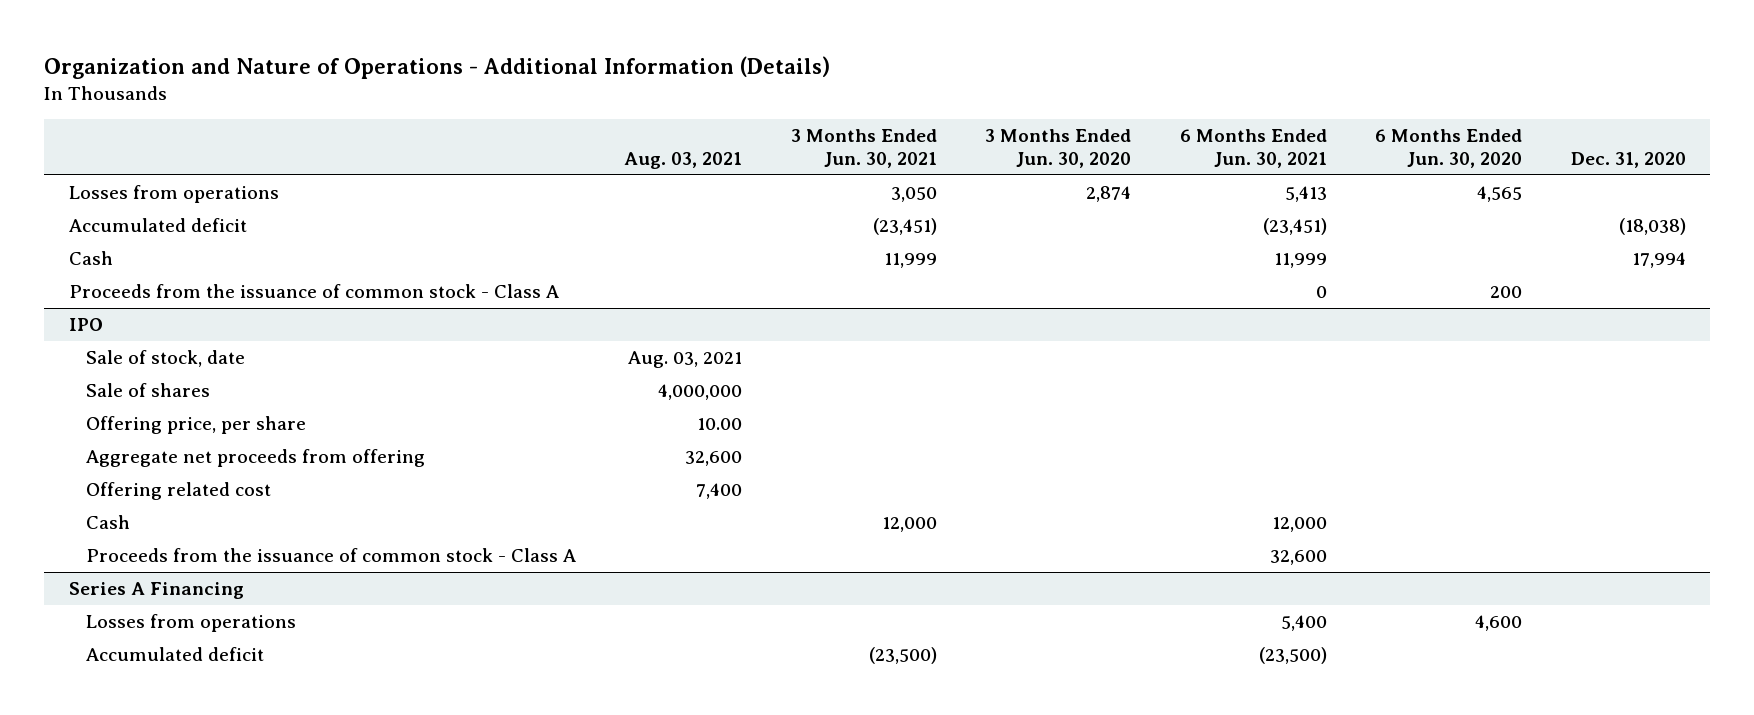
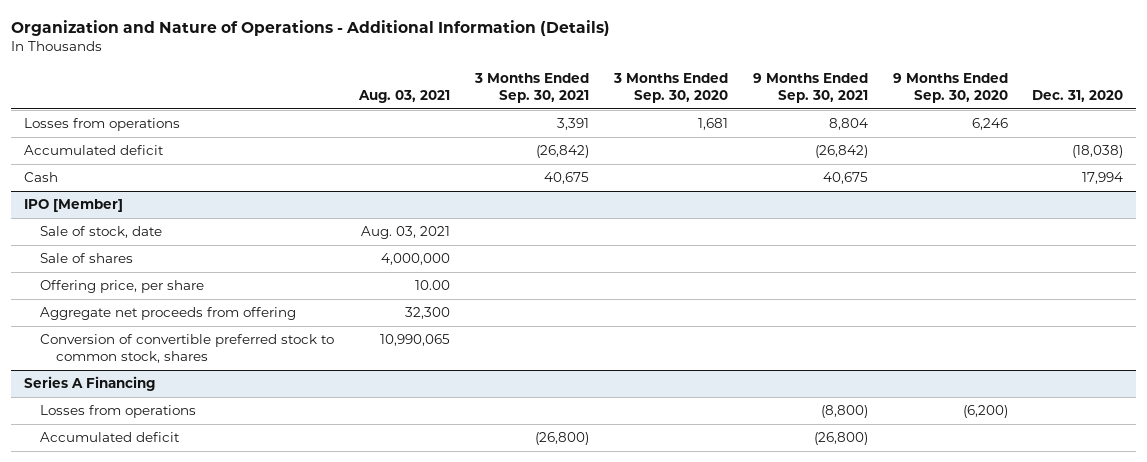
[790,129,937,168] 3 Months Ended Jun. 30, 2021 -> none
[985,129,1132,168] 3 Months Ended Jun. 30, 2020 -> none
[1179,129,1327,168] 6 Months Ended Jun. 30, 2021 -> none
[1375,129,1523,168] 6 Months Ended Jun. 30, 2020 -> none
none -> [473,72,589,103] 3 Months Ended Sep. 30, 2021
none -> [612,72,728,103] 3 Months Ended Sep. 30, 2020
none -> [752,72,868,103] 9 Months Ended Sep. 30, 2021
none -> [892,72,1008,103] 9 Months Ended Sep. 30, 2020
[68,284,559,299] Proceeds from the issuance of common stock - Class A -> none
[68,318,103,332] IPO -> [23,199,123,213] IPO [Member]
[85,482,271,501] Offering related cost -> none
[85,515,130,530] Cash -> none
[85,548,576,563] Proceeds from the issuance of common stock - Class A -> none
[685,451,743,467] 32,600 -> [404,307,450,320] 32,300
none -> [40,334,335,364] Conversion of convertible preferred stock to common stock, shares

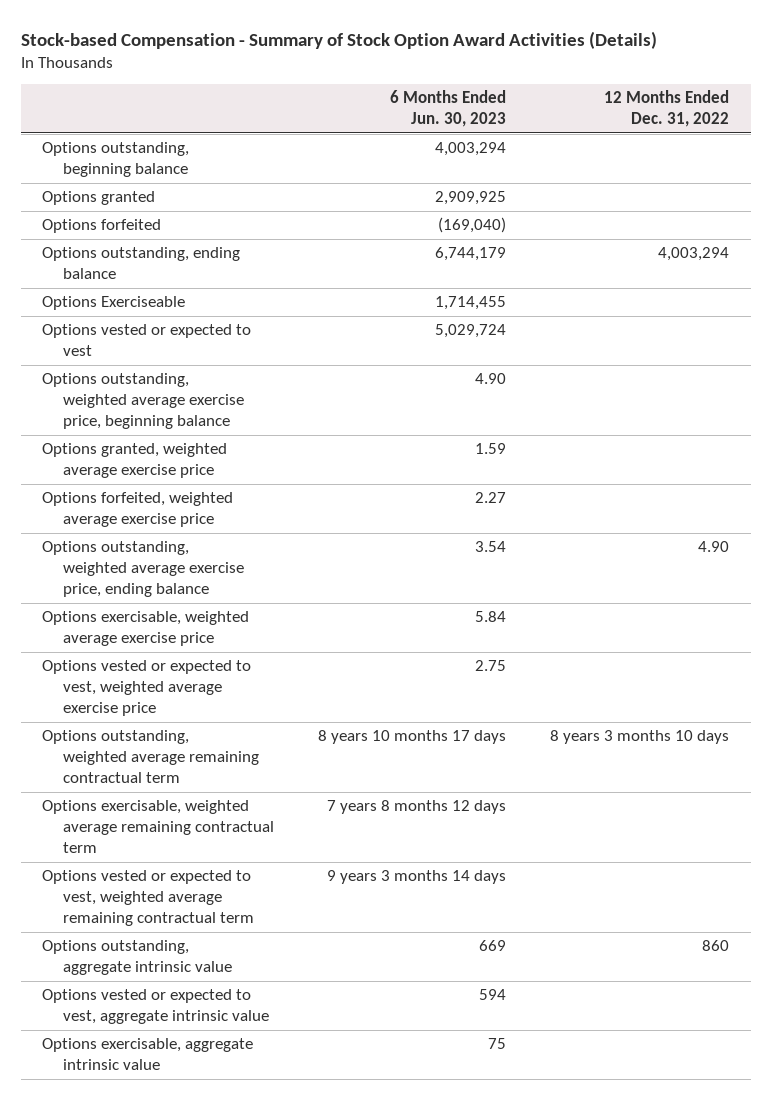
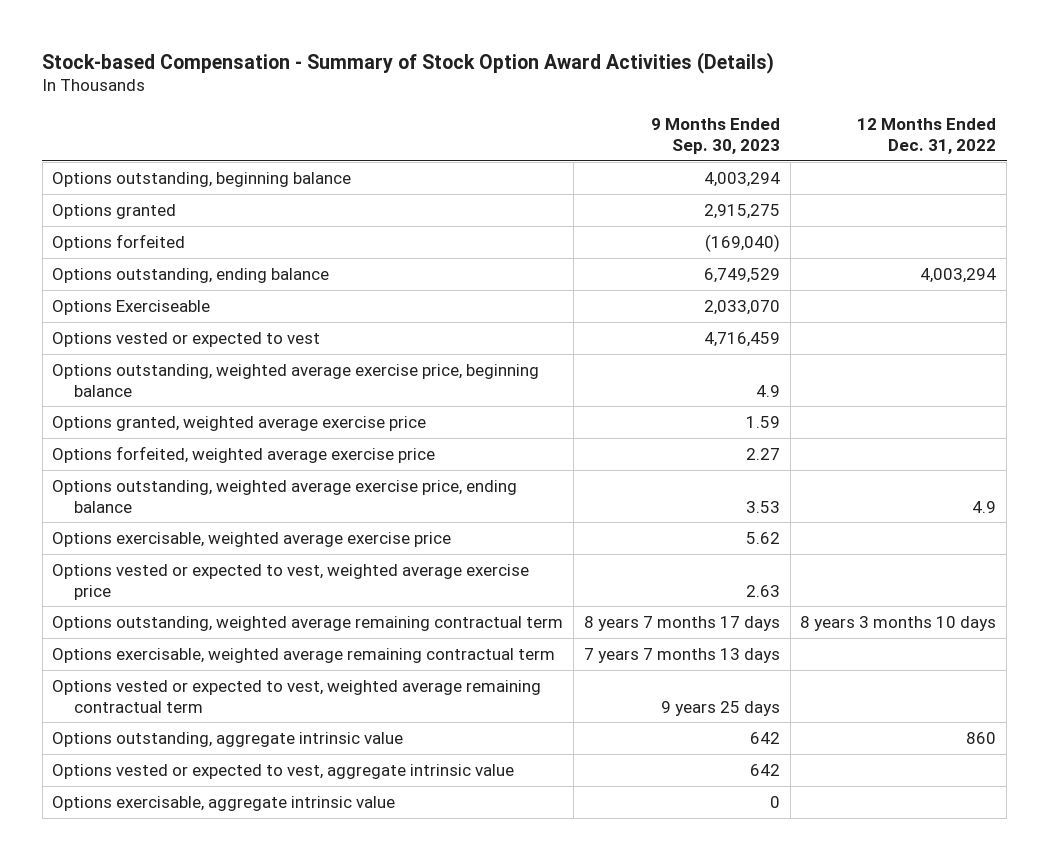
[389,90,506,128] 6 Months Ended Jun. 30, 2023 -> none
none -> [650,118,780,155] 9 Months Ended Sep. 30, 2023
[697,541,729,553] 4.90 -> [972,500,997,513] 4.9

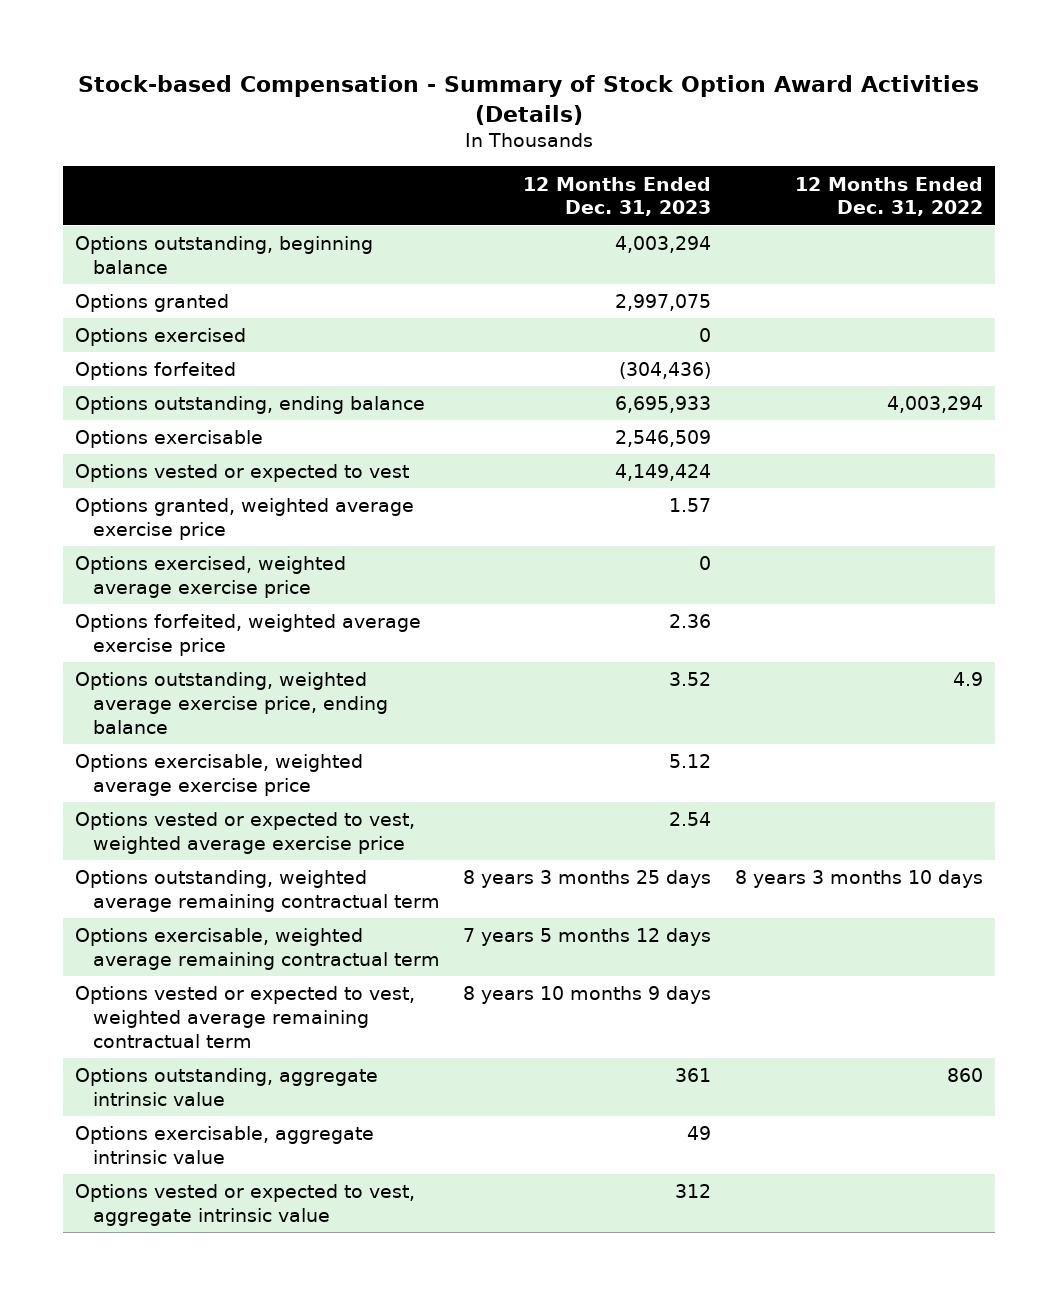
[650,118,780,155] 9 Months Ended Sep. 30, 2023 -> none
none -> [523,176,712,217] 12 Months Ended Dec. 31, 2023
none -> [74,328,246,347] Options exercised
[52,299,211,315] Options Exerciseable -> [74,430,263,449] Options exercisable
[52,363,540,397] Options outstanding, weighted average exercise price, beginning balance -> none
none -> [74,556,346,599] Options exercised, weighted average exercise price
[52,763,515,779] Options vested or expected to vest, aggregate intrinsic value -> [74,1184,415,1227] Options vested or expected to vest, aggregate intrinsic value

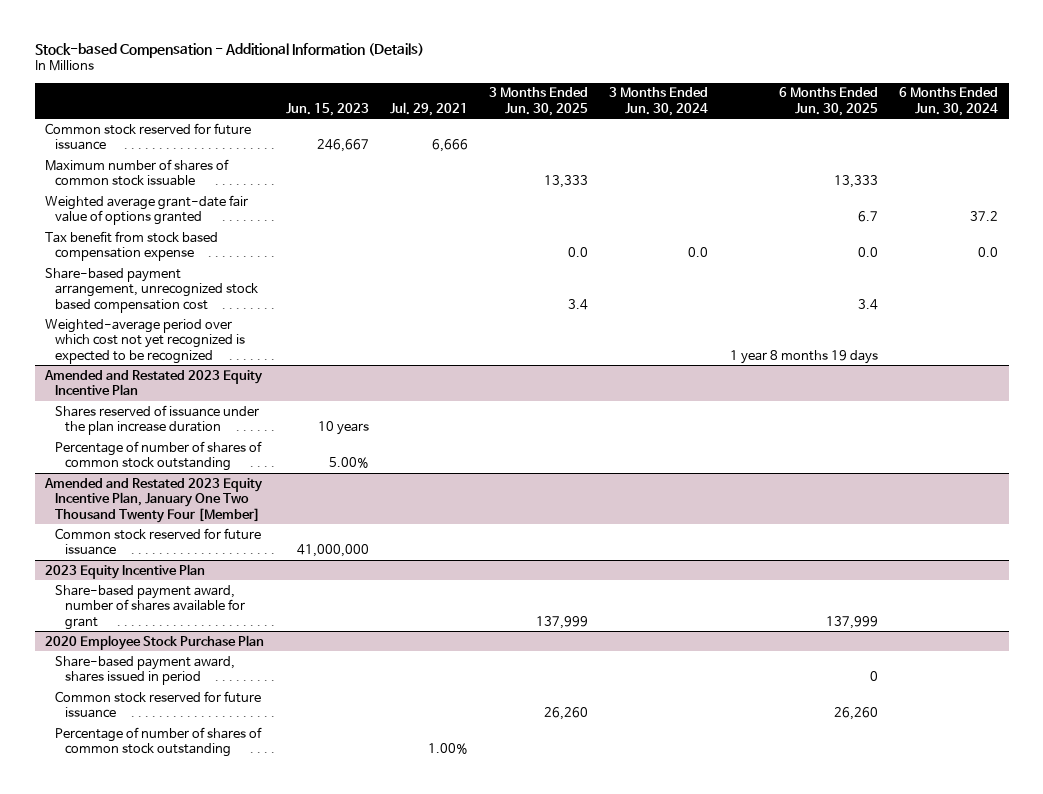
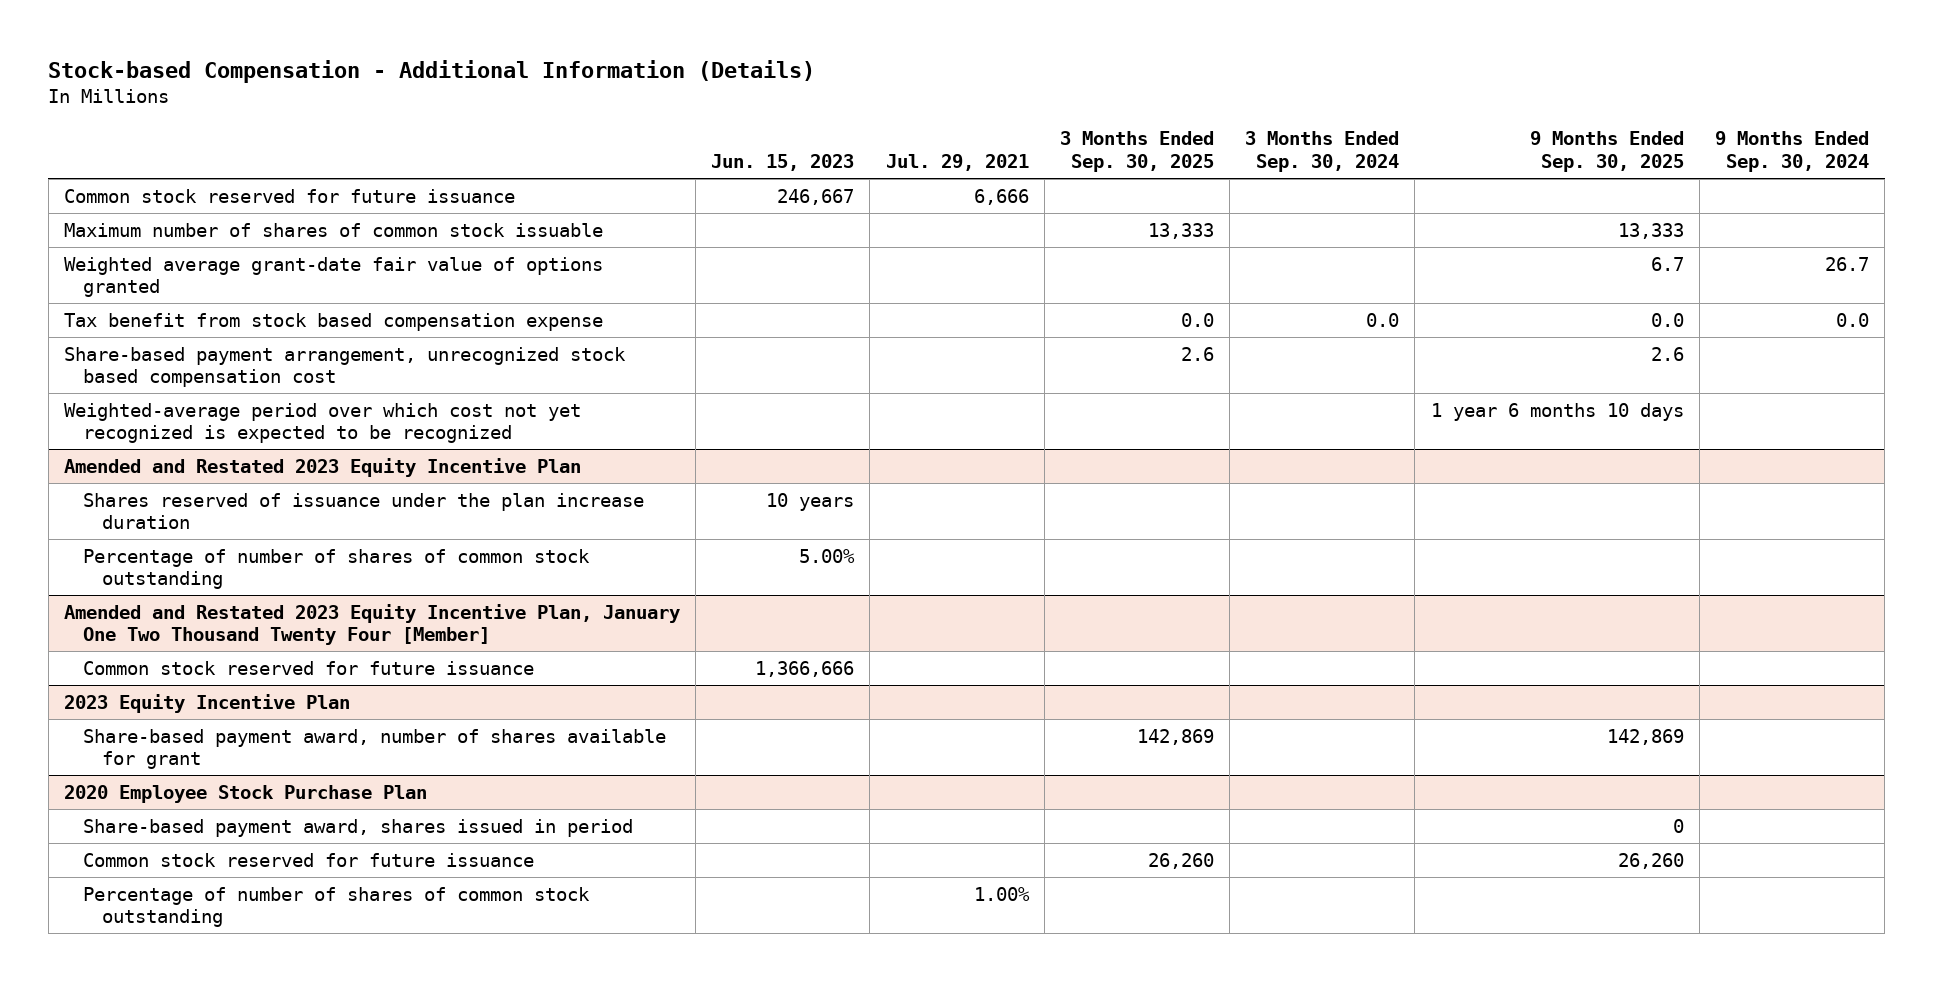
[489,87,589,116] 3 Months Ended Jun. 30, 2025 -> none
[609,87,709,116] 3 Months Ended Jun. 30, 2024 -> none
[778,87,878,116] 6 Months Ended Jun. 30, 2025 -> none
[899,87,999,116] 6 Months Ended Jun. 30, 2024 -> none
none -> [1059,131,1214,173] 3 Months Ended Sep. 30, 2025
none -> [1245,131,1400,173] 3 Months Ended Sep. 30, 2024
none -> [1529,131,1684,173] 9 Months Ended Sep. 30, 2025
none -> [1714,131,1869,173] 9 Months Ended Sep. 30, 2024
[296,544,369,558] 41,000,000 -> [755,660,855,677] 1,366,666

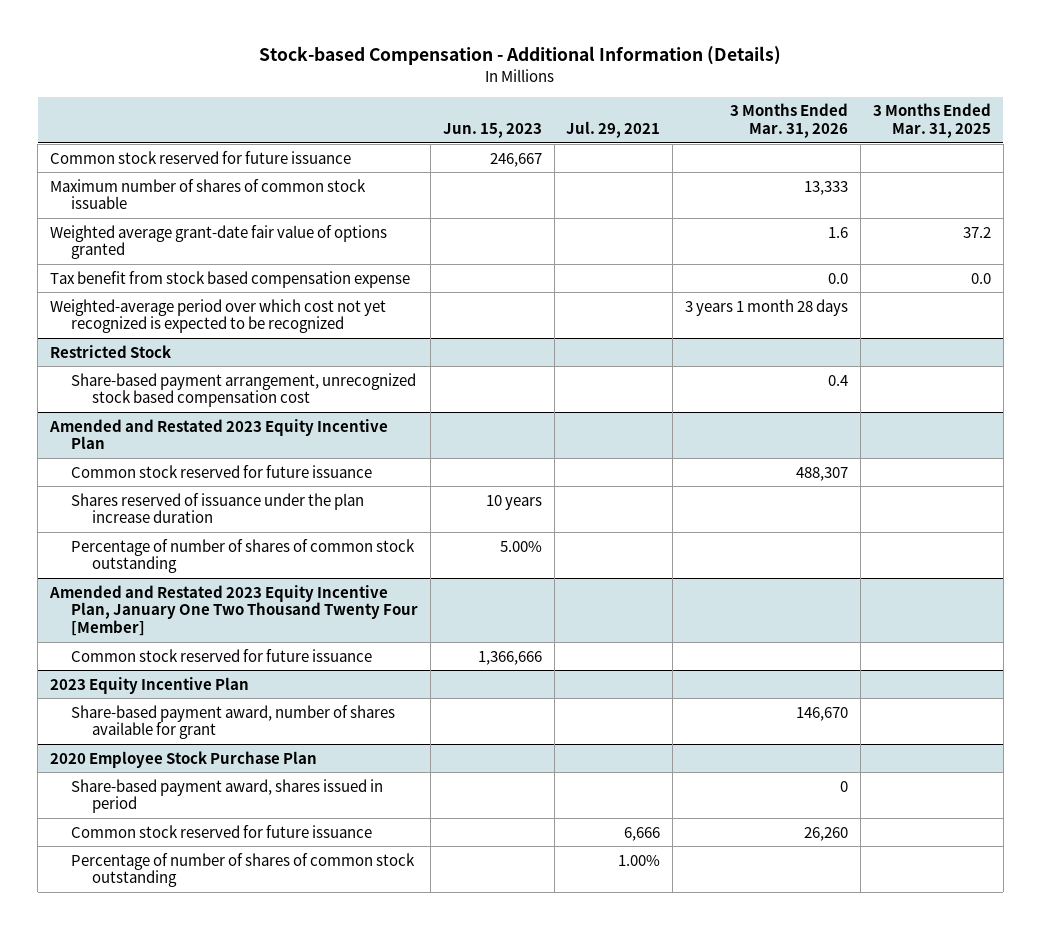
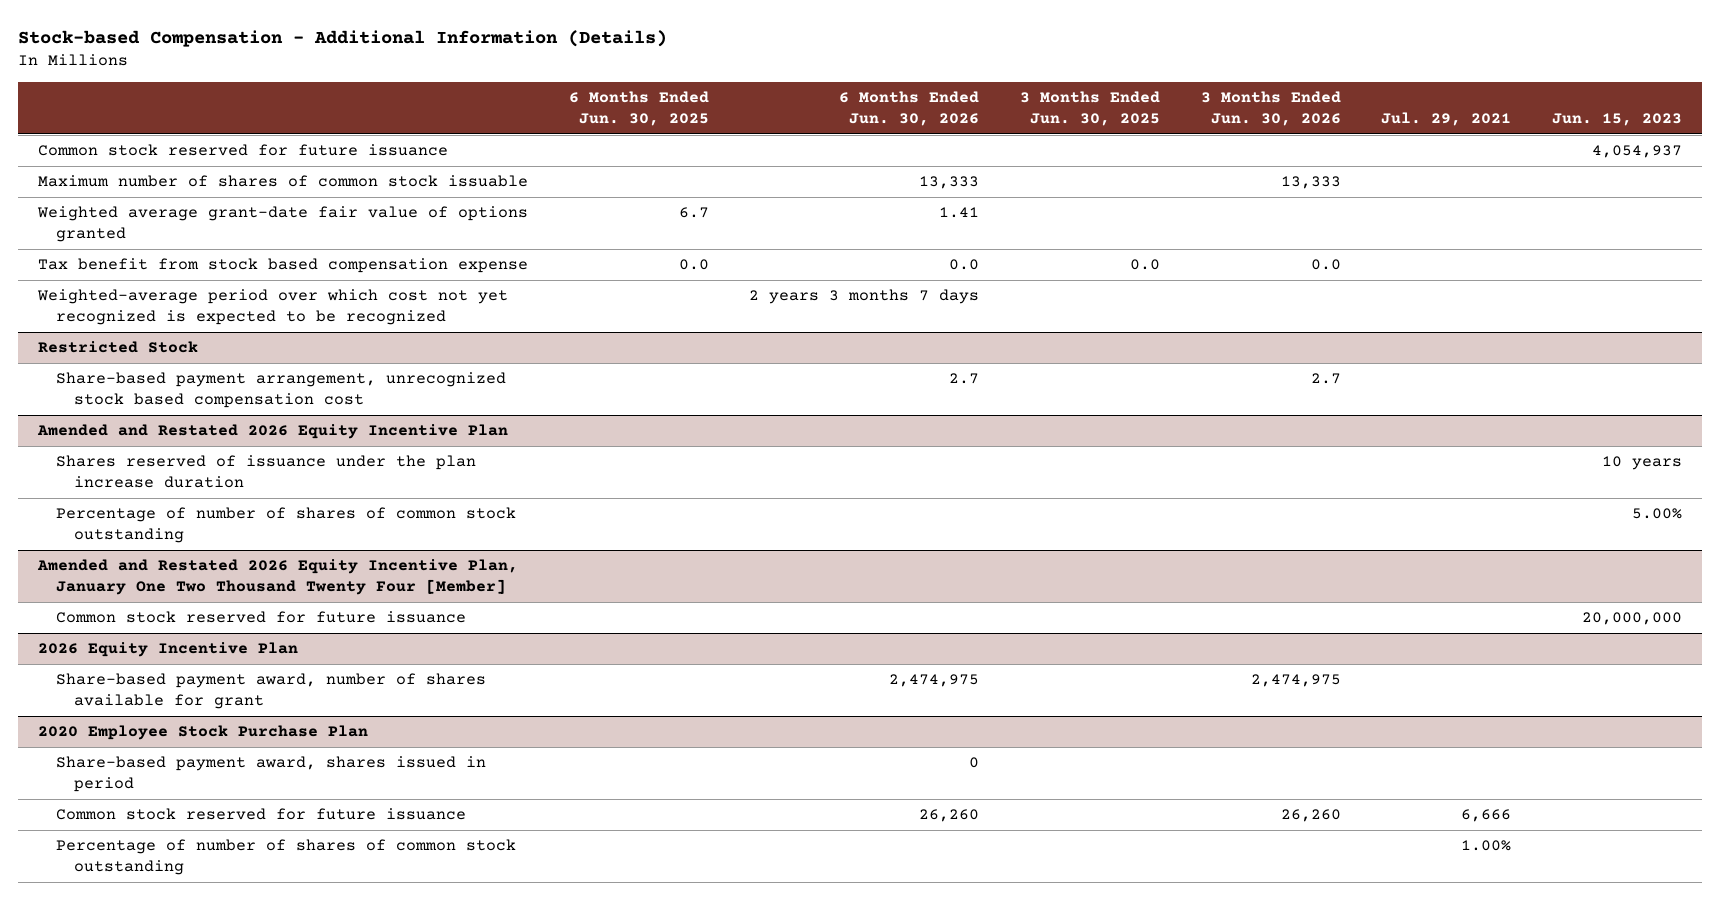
[730,103,849,138] 3 Months Ended Mar. 31, 2026 -> none
[872,103,991,138] 3 Months Ended Mar. 31, 2025 -> none
none -> [568,90,709,126] 6 Months Ended Jun. 30, 2025
none -> [839,90,980,126] 6 Months Ended Jun. 30, 2026
none -> [1020,90,1161,126] 3 Months Ended Jun. 30, 2025
none -> [1200,90,1341,126] 3 Months Ended Jun. 30, 2026
[489,152,542,167] 246,667 -> [1592,145,1683,159] 4,054,937
[70,464,372,478] Common stock reserved for future issuance -> none
[49,418,389,450] Amended and Restated 2023 Equity Incentive Plan -> [37,424,509,440] Amended and Restated 2026 Equity Incentive Plan
[50,676,250,694] 2023 Equity Incentive Plan -> none
[70,704,395,740] Share-based payment award, number of shares available for grant -> none
[49,584,418,636] Amended and Restated 2023 Equity Incentive Plan, January One Two Thousand Twenty Four [Member] -> [37,559,519,596] Amended and Restated 2026 Equity Incentive Plan, January One Two Thousand Twenty Four [Member]
[477,650,542,665] 1,366,666 -> [1582,612,1683,626] 20,000,000
none -> [38,642,299,658] 2026 Equity Incentive Plan
none -> [55,673,486,710] Share-based payment award, number of shares available for grant

